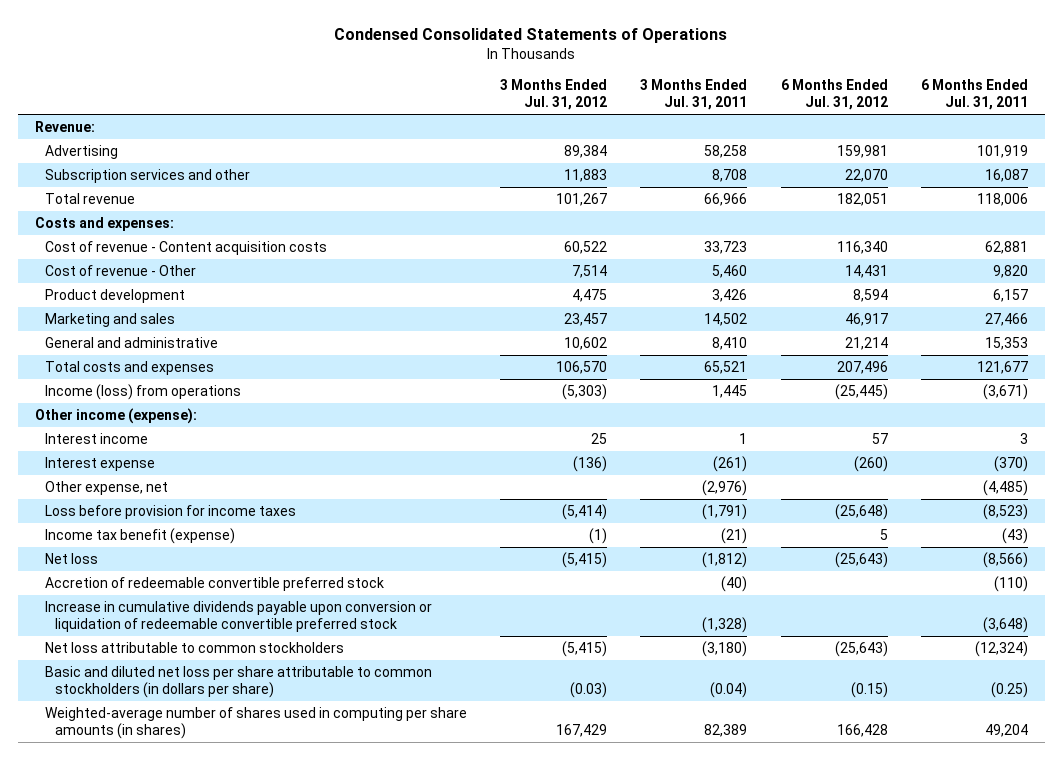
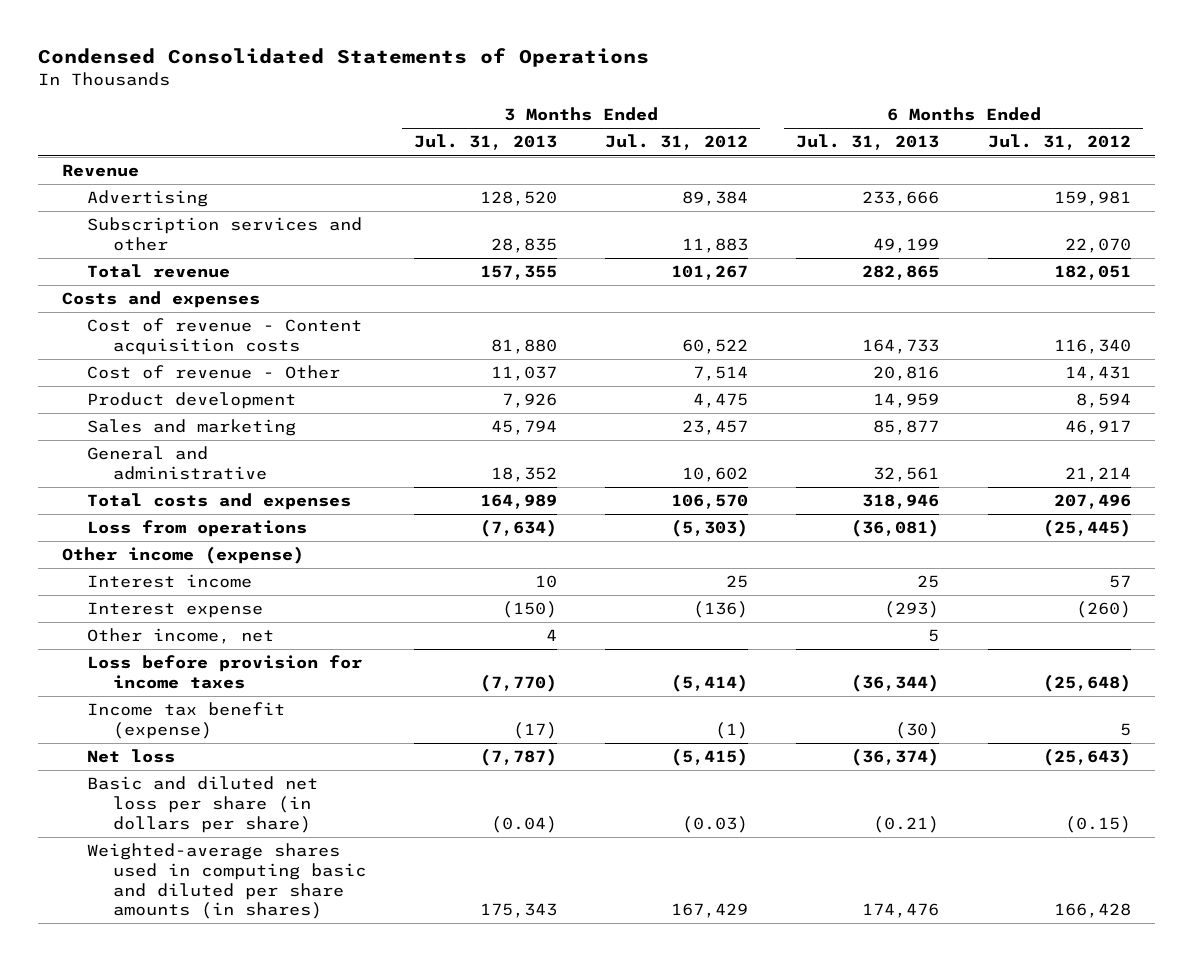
[640,78,748,111] 3 Months Ended Jul. 31, 2011 -> none
[920,78,1028,111] 6 Months Ended Jul. 31, 2011 -> none
none -> [413,134,557,151] Jul. 31, 2013
none -> [796,134,940,151] Jul. 31, 2013
[34,120,95,132] Revenue: -> [61,164,139,178] Revenue
[34,216,174,231] Costs and expenses: -> [61,291,260,309] Costs and expenses
[44,312,175,327] Marketing and sales -> [87,419,297,437] Sales and marketing
[44,383,241,400] Income (loss) from operations -> [87,520,308,538] Loss from operations
[34,407,197,424] Other income (expense): -> [61,546,304,565] Other income (expense)
[44,480,168,495] Other expense, net -> [87,628,275,645] Other income, net
[44,576,384,591] Accretion of redeemable convertible preferred stock -> none
[44,600,432,633] Increase in cumulative dividends payable upon conversion or liquidation of redeemable convertible preferred stock -> none
[44,641,344,653] Net loss attributable to common stockholders -> none
[44,665,432,699] Basic and diluted net loss per share attributable to common stockholders (in dollars per share) -> [87,776,319,833] Basic and diluted net loss per share (in dollars per share)
[44,706,467,740] Weighted-average number of shares used in computing per share amounts (in shares) -> [87,843,366,920] Weighted-average shares used in computing basic and diluted per share amounts (in shares)

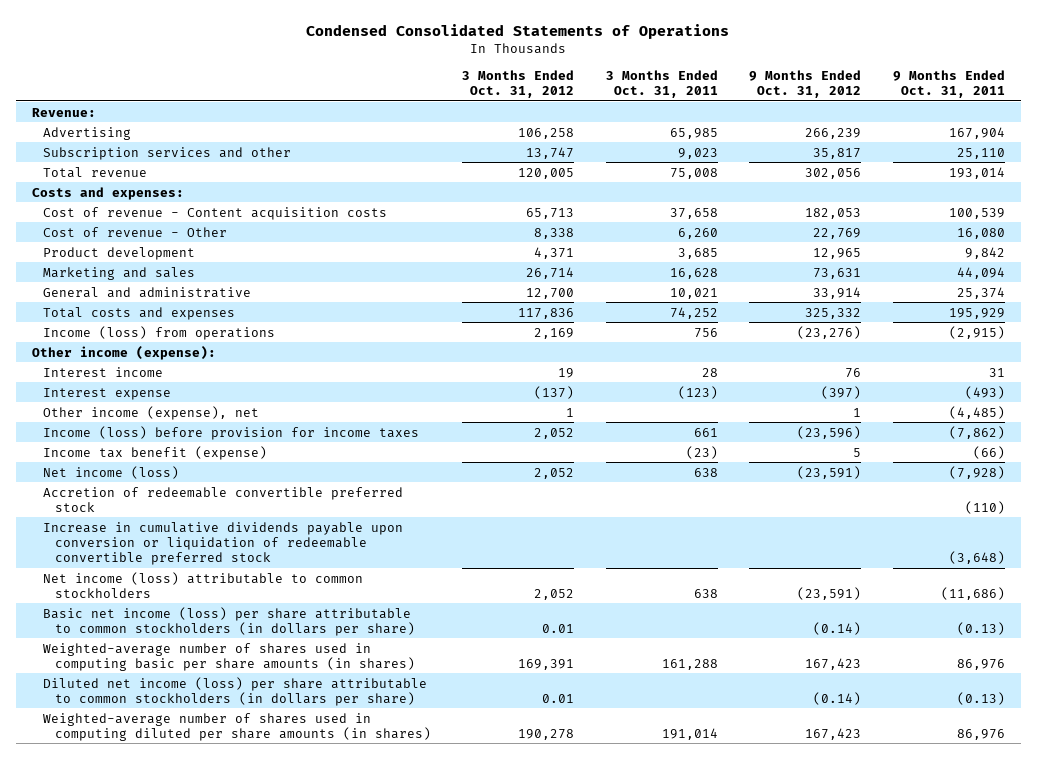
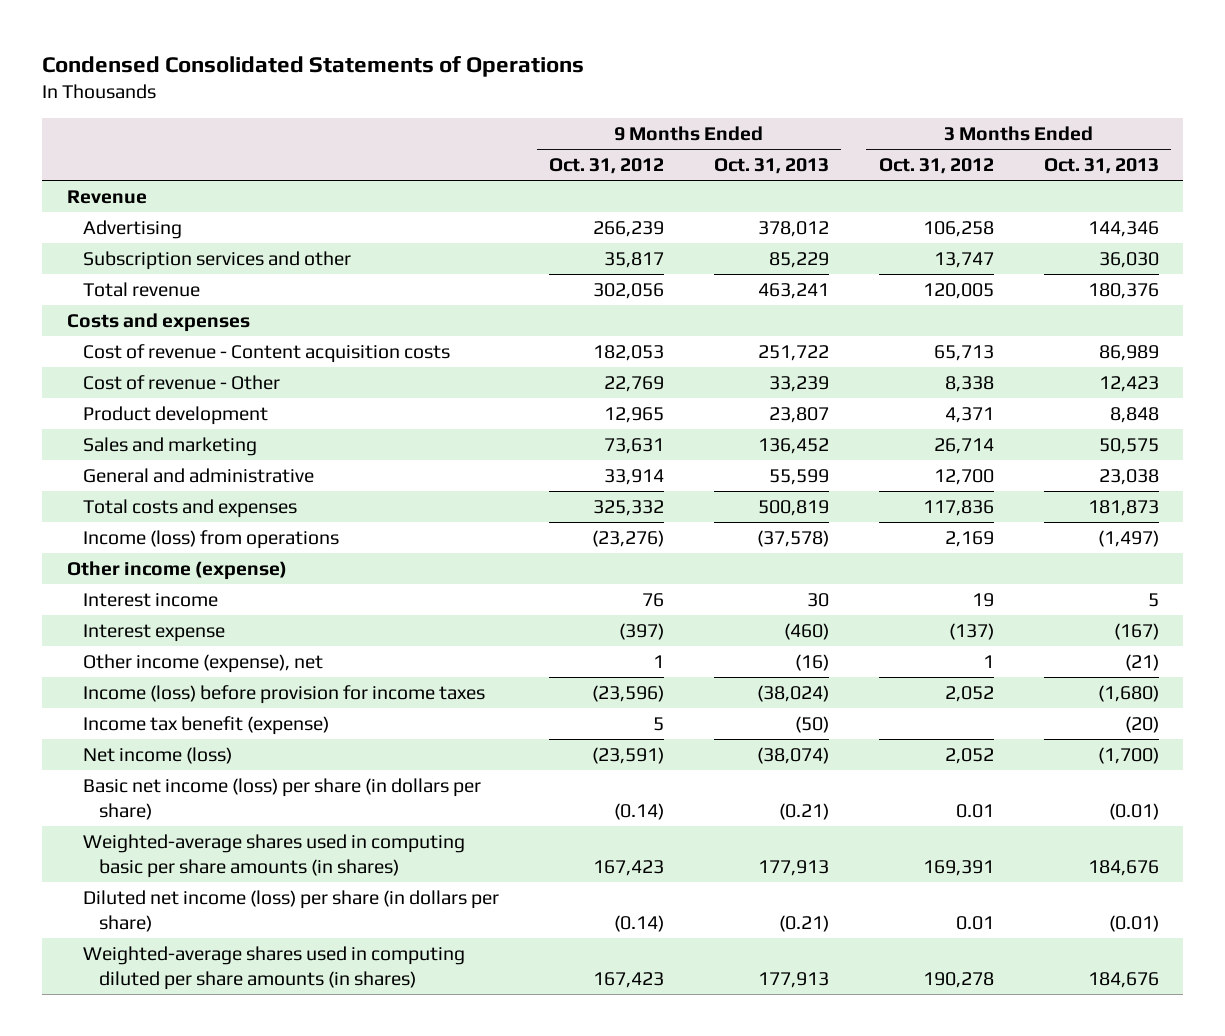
[605,69,718,98] 3 Months Ended Oct. 31, 2011 -> none
[892,69,1005,98] 9 Months Ended Oct. 31, 2011 -> none
none -> [713,158,829,175] Oct. 31, 2013
none -> [1043,158,1159,175] Oct. 31, 2013
[32,107,97,117] Revenue: -> [66,189,147,204] Revenue
[32,186,185,200] Costs and expenses: -> [66,312,250,332] Costs and expenses
[43,266,196,280] Marketing and sales -> [83,436,258,456] Sales and marketing
[32,345,217,360] Other income (expense): -> [66,560,287,580] Other income (expense)
[43,486,404,512] Accretion of redeemable convertible preferred stock -> none
[43,521,404,565] Increase in cumulative dividends payable upon conversion or liquidation of redeemable convertible preferred stock -> none
[43,571,364,598] Net income (loss) attributable to common stockholders -> none
[43,606,415,636] Basic net income (loss) per share attributable to common stockholders (in dollars per share) -> [83,777,482,820] Basic net income (loss) per share (in dollars per share)
[43,642,415,671] Weighted-average number of shares used in computing basic per share amounts (in shares) -> [83,833,466,878] Weighted-average shares used in computing basic per share amounts (in shares)
[43,676,428,706] Diluted net income (loss) per share attributable to common stockholders (in dollars per share) -> [83,889,500,932] Diluted net income (loss) per share (in dollars per share)
[43,712,431,741] Weighted-average number of shares used in computing diluted per share amounts (in shares) -> [83,945,466,990] Weighted-average shares used in computing diluted per share amounts (in shares)

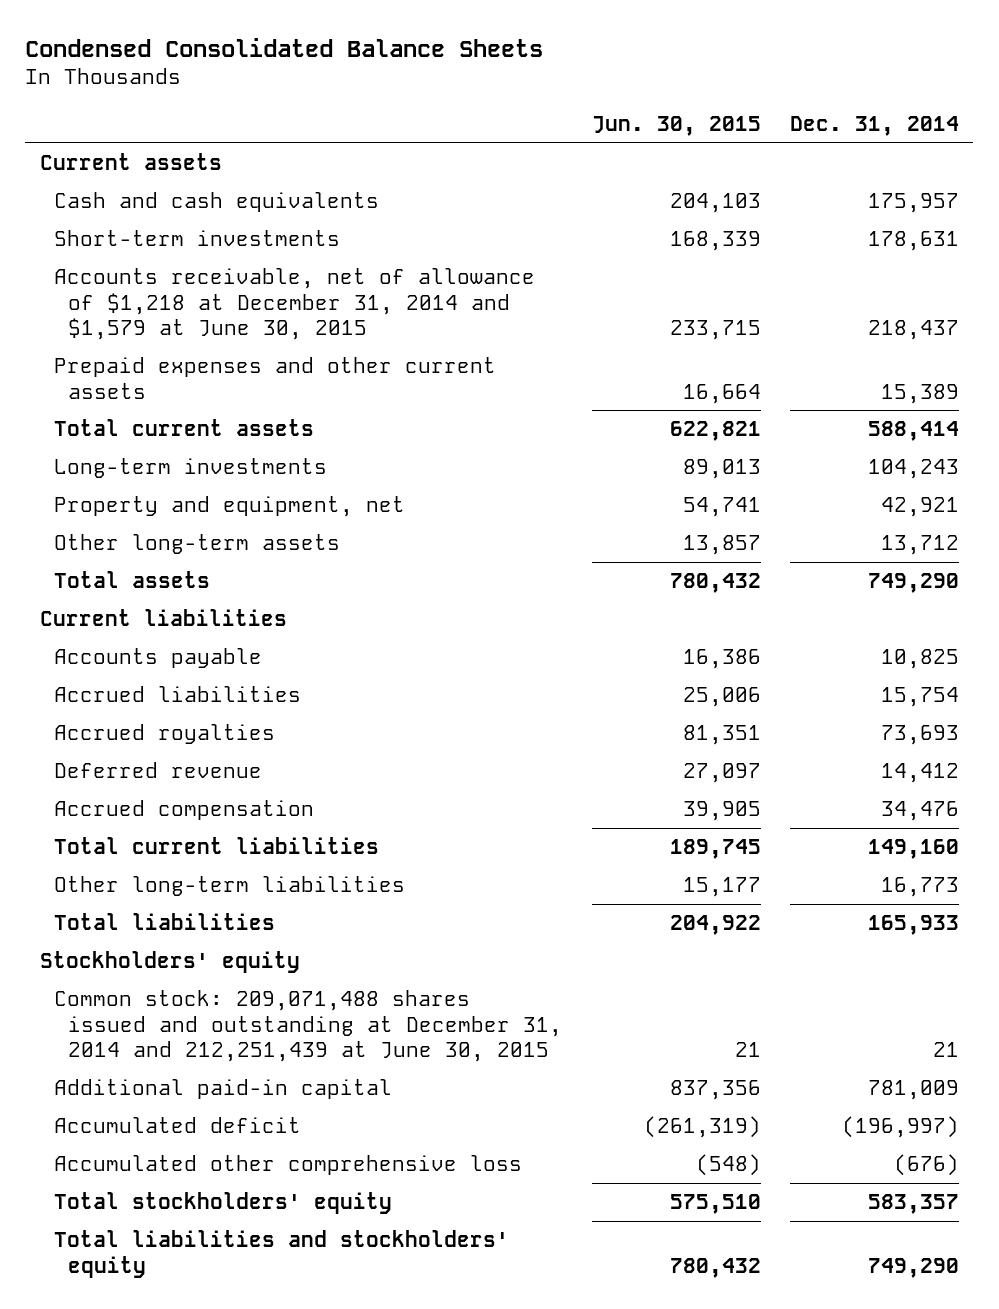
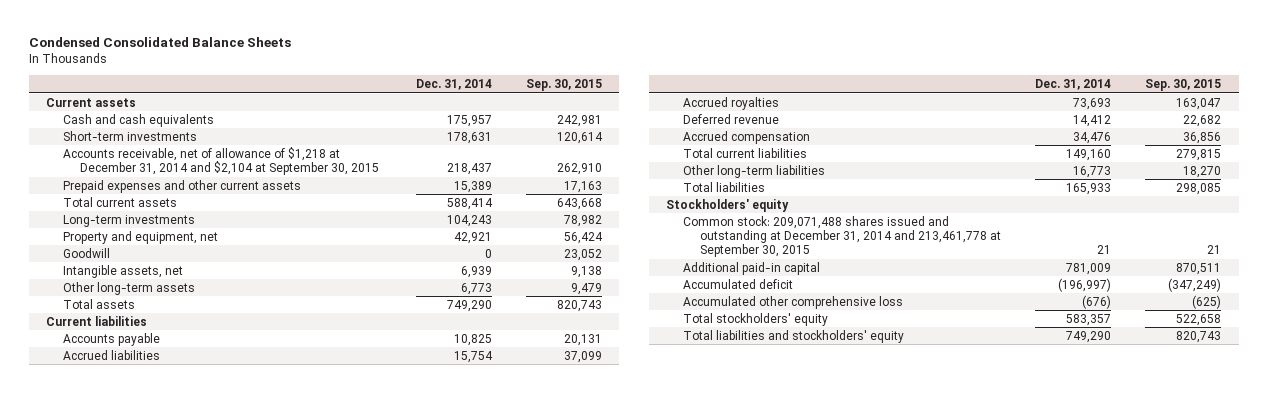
[591,115,761,136] Jun. 30, 2015 -> none
none -> [525,79,602,92] Sep. 30, 2015
[54,268,536,341] Accounts receivable, net of allowance of $1,218 at December 31, 2014 and $1,579 at June 30, 2015 -> [63,146,380,176] Accounts receivable, net of allowance of $1,218 at December 31, 2014 and $2,104 at September 30, 2015
none -> [63,247,111,258] Goodwill
none -> [63,264,184,278] Intangible assets, net
[880,535,959,556] 13,712 -> [460,282,492,295] 6,773
[54,990,563,1063] Common stock: 209,071,488 shares issued and outstanding at December 31, 2014 and 212,251,439 at June 30, 2015 -> [682,215,1002,258] Common stock: 209,071,488 shares issued and outstanding at December 31, 2014 and 213,461,778 at September 30, 2015

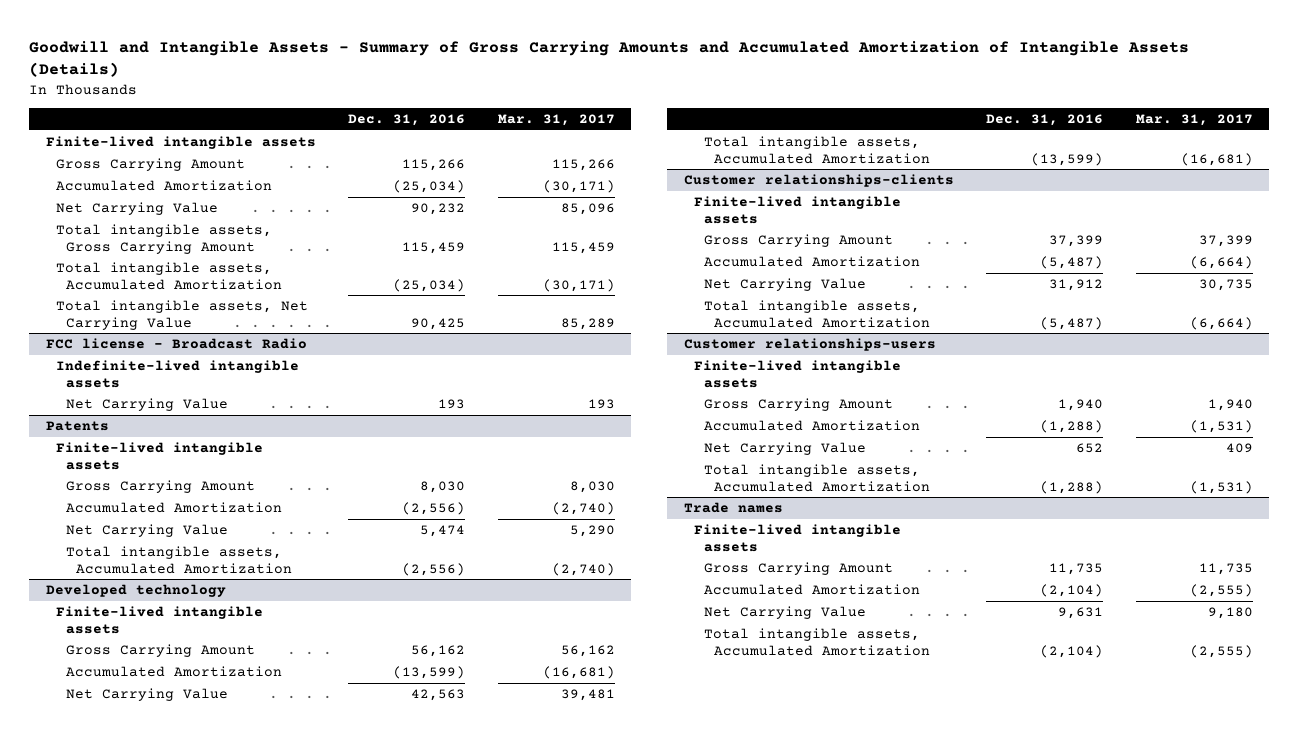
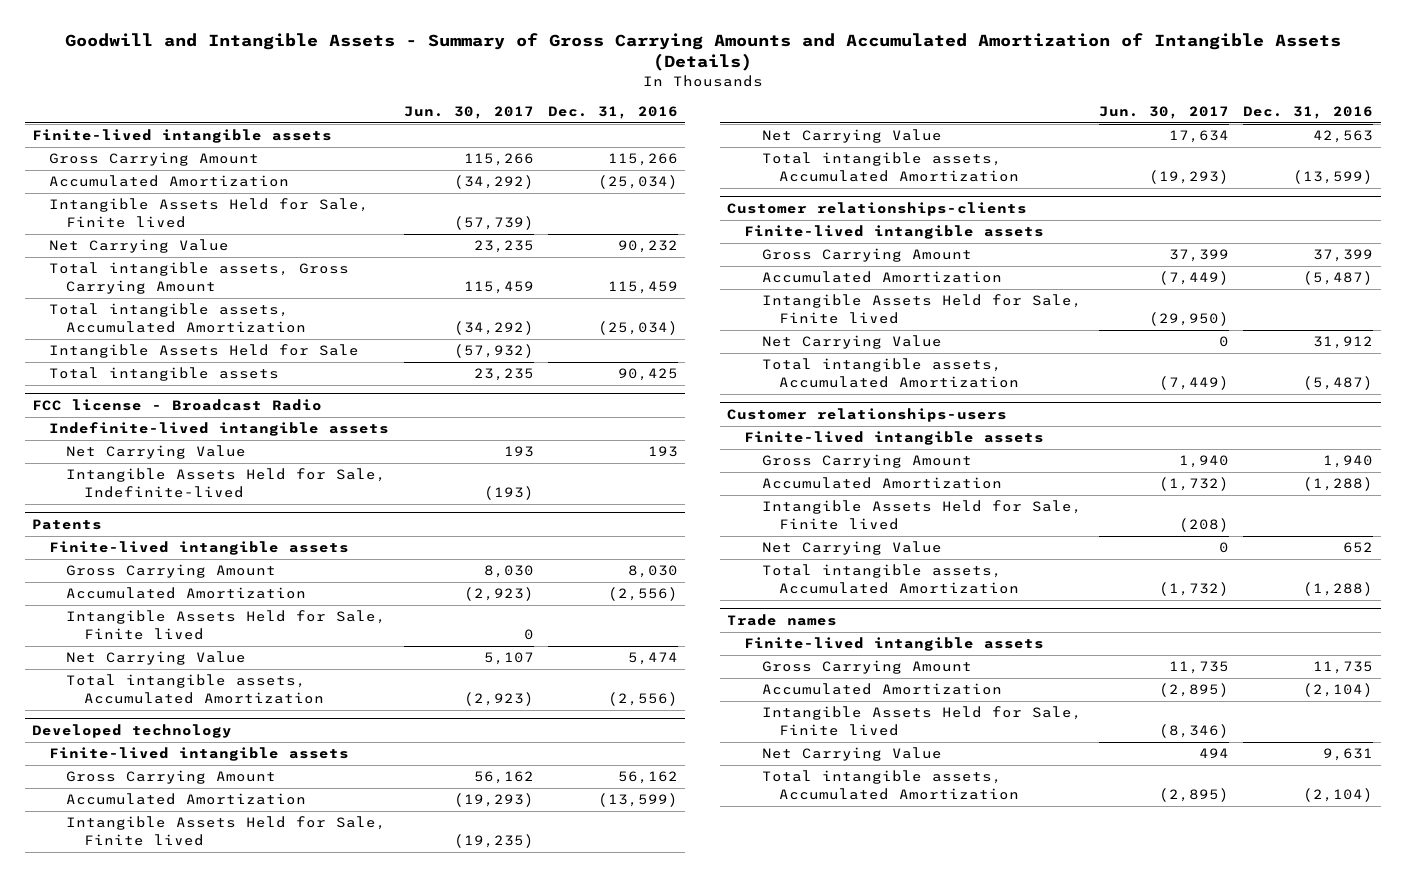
[497,114,615,127] Mar. 31, 2017 -> none
none -> [403,105,534,119] Jun. 30, 2017
none -> [49,198,370,228] Intangible Assets Held for Sale, Finite lived
none -> [49,344,360,359] Intangible Assets Held for Sale
[55,299,308,330] Total intangible assets, Net Carrying Value -> [49,367,280,382] Total intangible assets
none -> [66,468,387,498] Intangible Assets Held for Sale, Indefinite-lived
none -> [66,610,387,640] Intangible Assets Held for Sale, Finite lived
none -> [66,816,387,846] Intangible Assets Held for Sale, Finite lived
none -> [761,294,1082,324] Intangible Assets Held for Sale, Finite lived
none -> [761,500,1082,530] Intangible Assets Held for Sale, Finite lived
none -> [761,706,1082,736] Intangible Assets Held for Sale, Finite lived

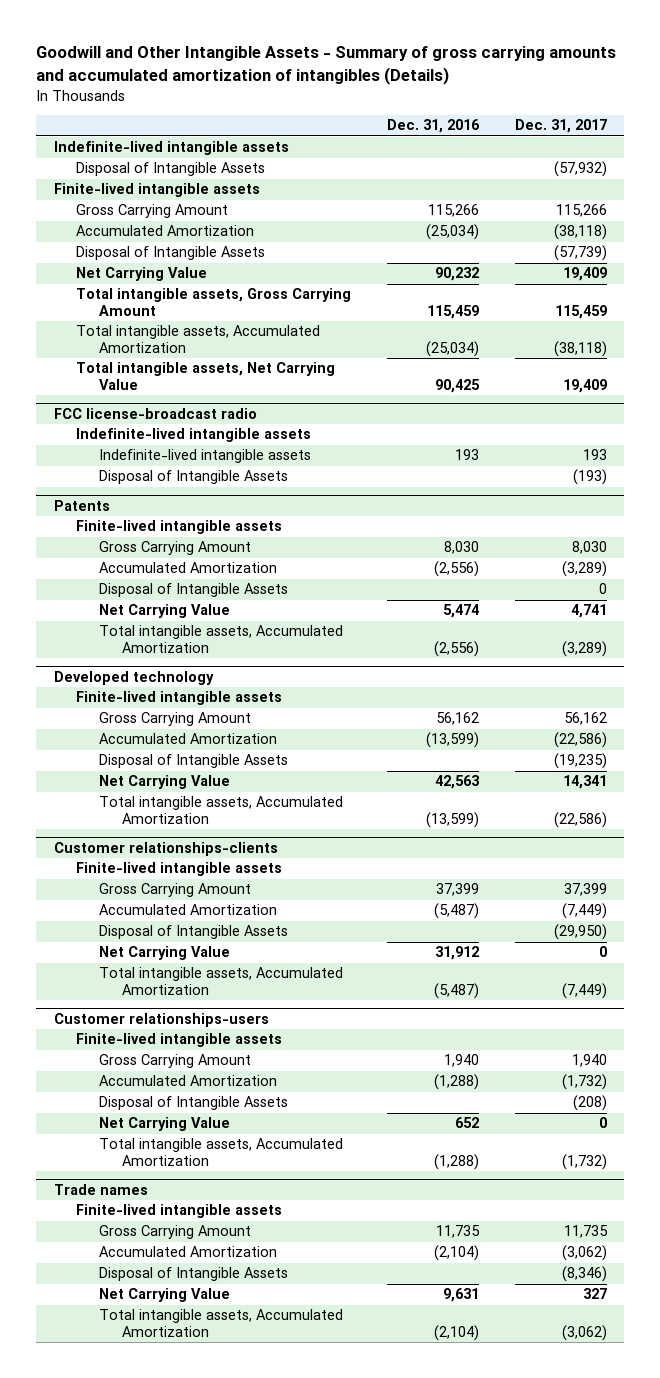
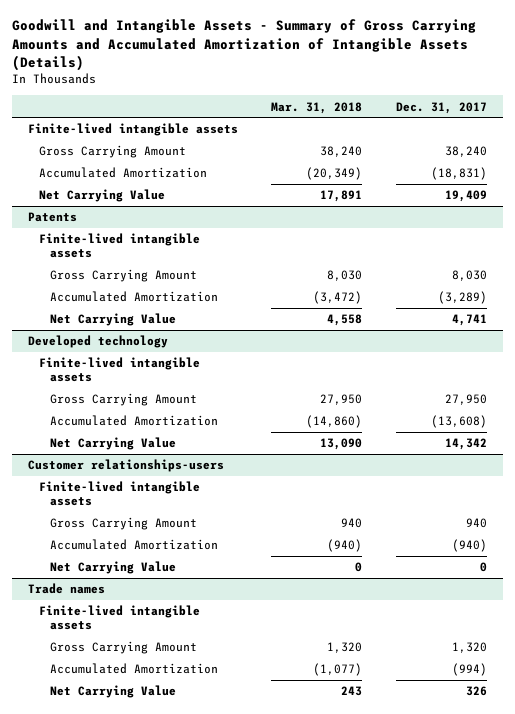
[35,46,616,85] Goodwill and Other Intangible Assets - Summary of gross carrying amounts and accumulated amortization of intangibles (Details) -> [11,19,476,72] Goodwill and Intangible Assets - Summary of Gross Carrying Amounts and Accumulated Amortization of Intangible Assets (Details)
[386,119,480,134] Dec. 31, 2016 -> none
none -> [271,101,363,114] Mar. 31, 2018
[53,141,289,156] Indefinite-lived intangible assets -> none
[76,162,266,177] Disposal of Intangible Assets -> none
[76,246,266,261] Disposal of Intangible Assets -> none
[555,204,607,218] 115,266 -> [444,146,487,158] 38,240
[553,224,607,241] (38,118) -> [430,167,487,181] (18,831)
[76,288,352,317] Total intangible assets, Gross Carrying Amount -> none
[76,325,321,354] Total intangible assets, Accumulated Amortization -> none
[76,362,336,391] Total intangible assets, Net Carrying Value -> none
[53,407,257,419] FCC license-broadcast radio -> none
[76,428,312,443] Indefinite-lived intangible assets -> none
[99,449,312,464] Indefinite-lived intangible assets -> none
[99,470,289,485] Disposal of Intangible Assets -> none
[99,583,289,598] Disposal of Intangible Assets -> none
[99,625,344,654] Total intangible assets, Accumulated Amortization -> none
[99,754,289,769] Disposal of Intangible Assets -> none
[99,796,344,825] Total intangible assets, Accumulated Amortization -> none
[53,841,278,856] Customer relationships-clients -> none
[76,862,283,877] Finite-lived intangible assets -> none
[99,883,252,898] Gross Carrying Amount -> none
[99,904,278,916] Accumulated Amortization -> none
[99,925,289,940] Disposal of Intangible Assets -> none
[99,946,231,961] Net Carrying Value -> none
[99,967,344,996] Total intangible assets, Accumulated Amortization -> none
[563,712,607,726] 56,162 -> [444,394,487,406] 27,950
[553,732,607,749] (22,586) -> [430,415,487,429] (13,608)
[562,775,607,790] 14,341 -> [444,438,487,451] 14,342
[99,1096,289,1111] Disposal of Intangible Assets -> none
[571,1054,607,1068] 1,940 -> [465,518,487,529] 940
[561,1074,607,1091] (1,732) -> [451,539,487,553] (940)
[99,1138,344,1167] Total intangible assets, Accumulated Amortization -> none
[99,1267,289,1282] Disposal of Intangible Assets -> none
[99,1309,344,1338] Total intangible assets, Accumulated Amortization -> none
[563,1225,608,1239] 11,735 -> [451,642,487,654] 1,320
[561,1245,607,1262] (3,062) -> [451,663,487,677] (994)
[582,1288,607,1300] 327 -> [465,686,487,697] 326

